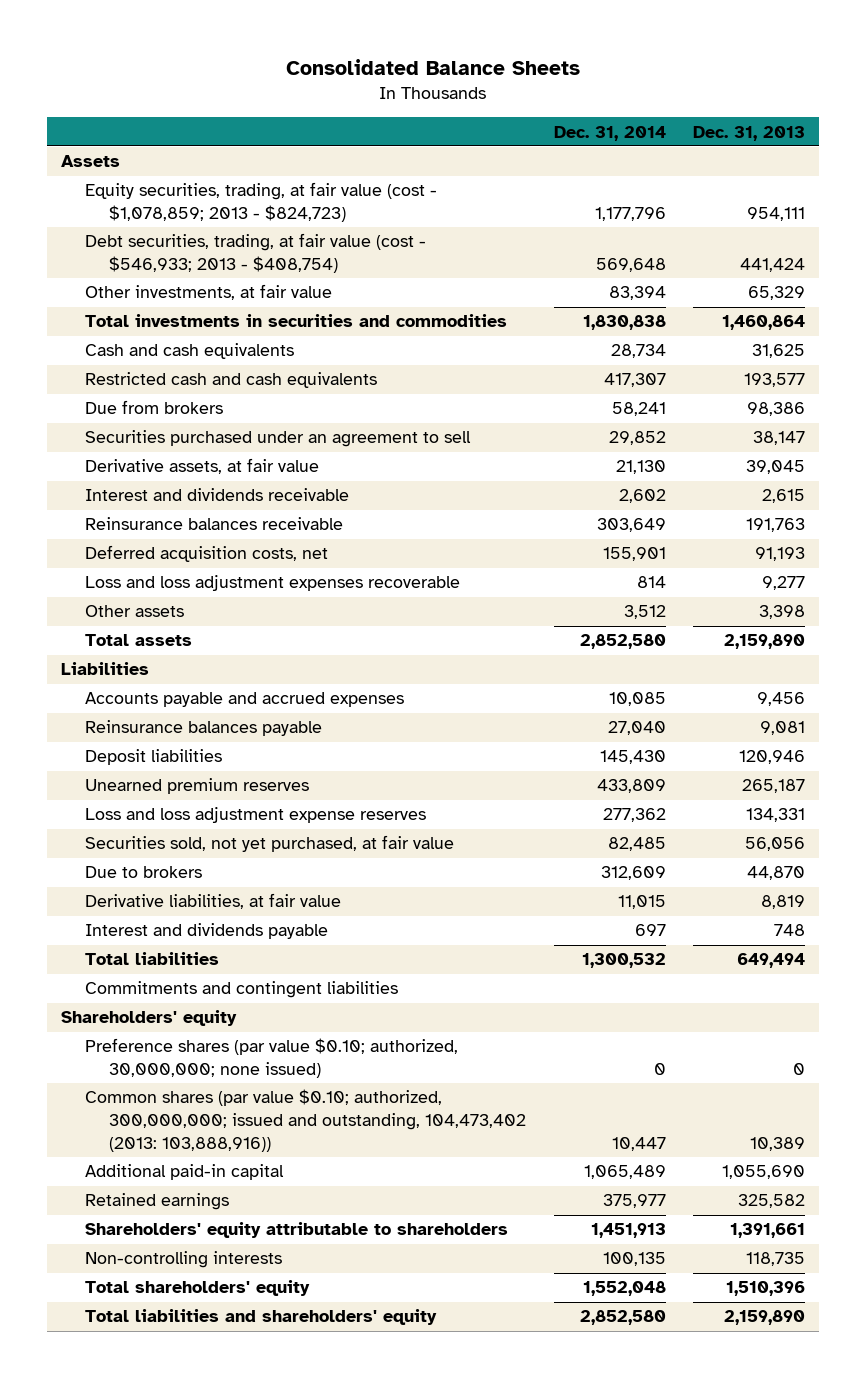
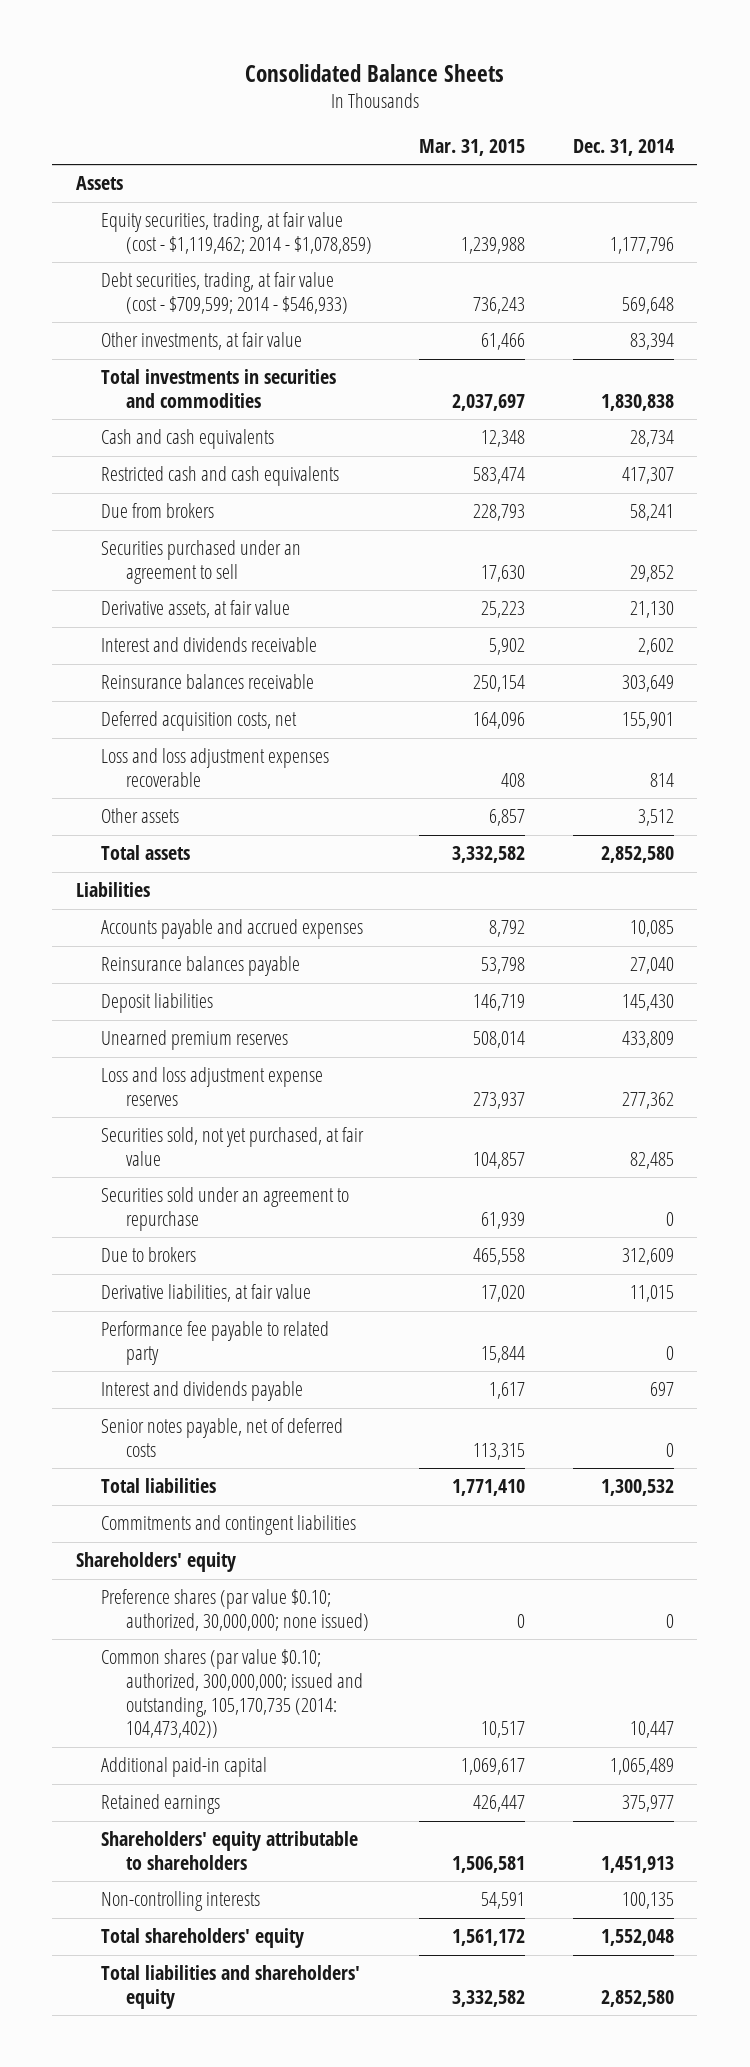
[692,125,805,141] Dec. 31, 2013 -> none
none -> [419,138,526,156] Mar. 31, 2015
[84,182,437,222] Equity securities, trading, at fair value (cost - $1,078,859; 2013 - $824,723) -> [100,212,372,254] Equity securities, trading, at fair value (cost - $1,119,462; 2014 - $1,078,859)
[84,233,426,273] Debt securities, trading, at fair value (cost - $546,933; 2013 - $408,754) -> [100,272,348,314] Debt securities, trading, at fair value (cost - $709,599; 2014 - $546,933)
none -> [100,1187,349,1231] Securities sold under an agreement to repurchase
none -> [100,1321,329,1365] Performance fee payable to related party
none -> [100,1418,343,1457] Senior notes payable, net of deferred costs
[84,1089,527,1152] Common shares (par value $0.10; authorized, 300,000,000; issued and outstanding, 104,473,402 (2013: 103,888,916)) -> [100,1649,363,1739] Common shares (par value $0.10; authorized, 300,000,000; issued and outstanding, 105,170,735 (2014: 104,473,402))

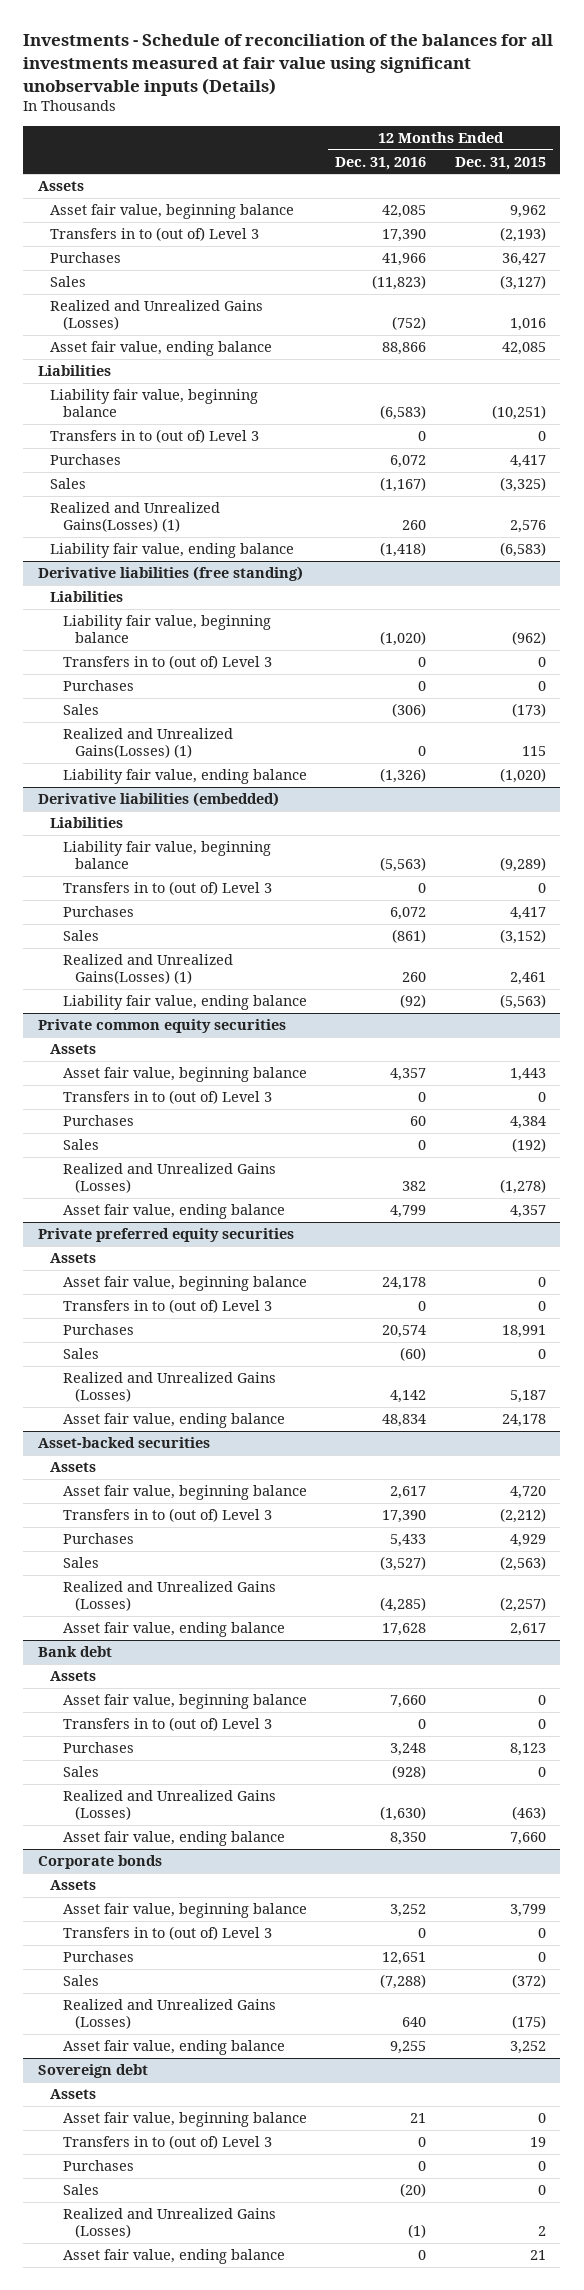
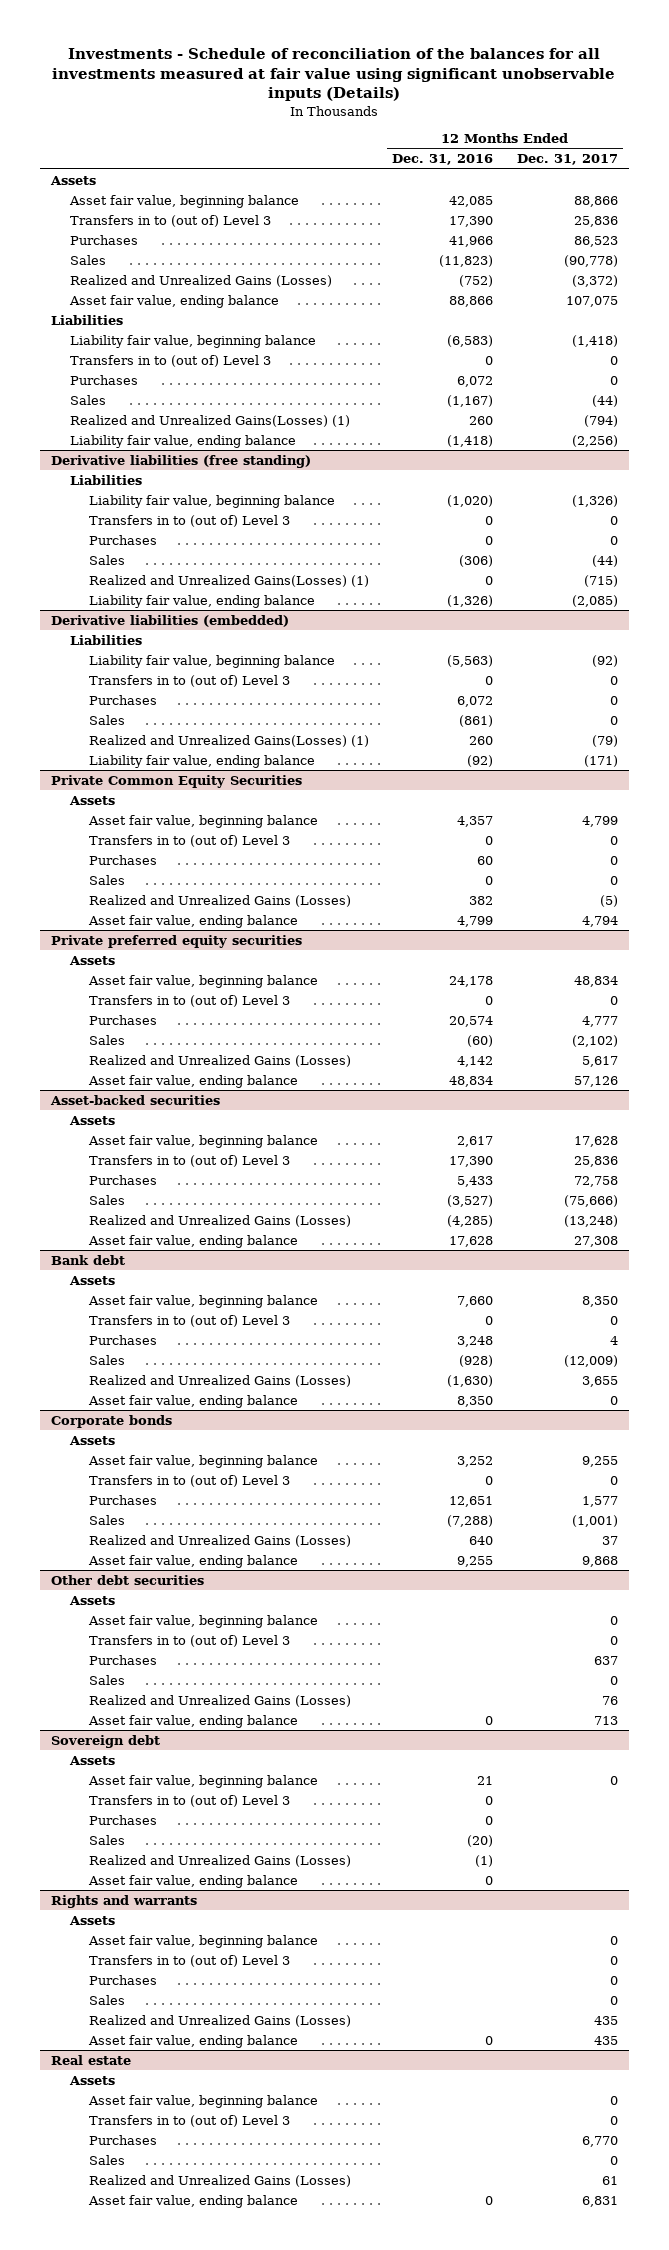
[454,156,546,170] Dec. 31, 2015 -> none
none -> [516,154,618,166] Dec. 31, 2017
[37,1019,286,1034] Private common equity securities -> [51,774,303,788] Private Common Equity Securities
none -> [51,1574,205,1585] Other debt securities
none -> [69,1595,116,1605] Assets
none -> [88,1614,319,1628] Asset fair value, beginning balance
none -> [89,1634,291,1647] Transfers in to (out of) Level 3
none -> [89,1654,158,1665] Purchases
none -> [89,1674,126,1685] Sales
none -> [89,1694,352,1707] Realized and Unrealized Gains (Losses)
none -> [88,1714,299,1728] Asset fair value, ending balance
none -> [51,1894,198,1908] Rights and warrants
none -> [69,1915,116,1925] Assets
none -> [88,1934,319,1948] Asset fair value, beginning balance
none -> [89,1954,291,1967] Transfers in to (out of) Level 3
none -> [89,1974,158,1985] Purchases
none -> [89,1994,126,2005] Sales
none -> [89,2014,352,2027] Realized and Unrealized Gains (Losses)
none -> [88,2034,299,2048] Asset fair value, ending balance
none -> [51,2054,132,2065] Real estate
none -> [69,2075,116,2085] Assets
none -> [88,2094,319,2108] Asset fair value, beginning balance
none -> [89,2114,291,2127] Transfers in to (out of) Level 3
none -> [89,2134,158,2145] Purchases
none -> [89,2154,126,2165] Sales
none -> [89,2174,352,2187] Realized and Unrealized Gains (Losses)
none -> [88,2194,299,2208] Asset fair value, ending balance

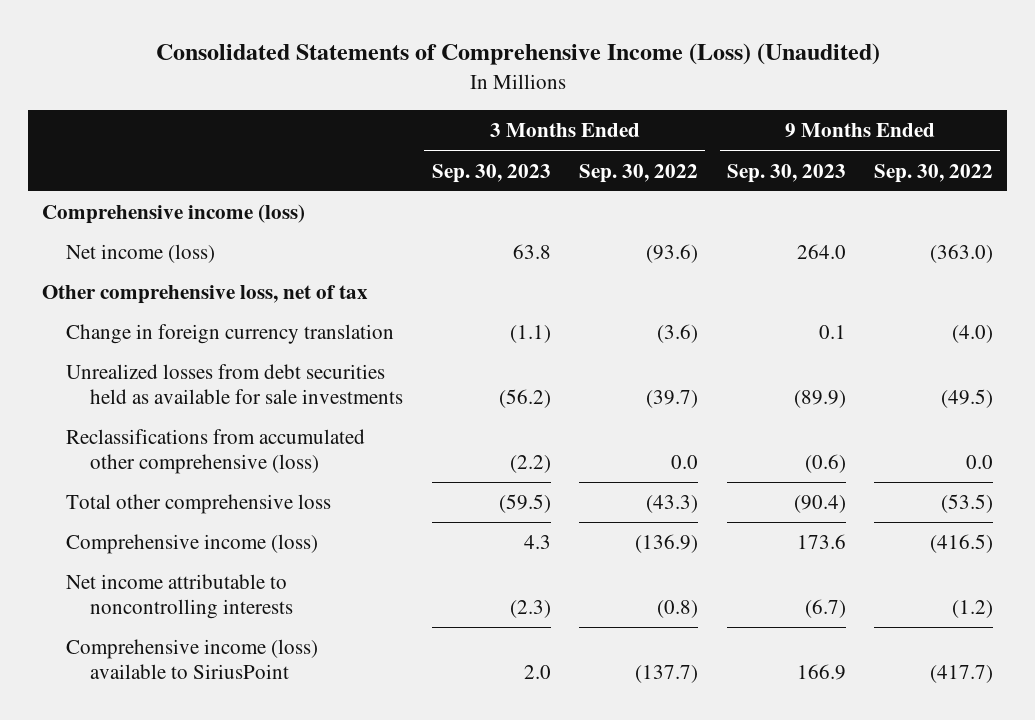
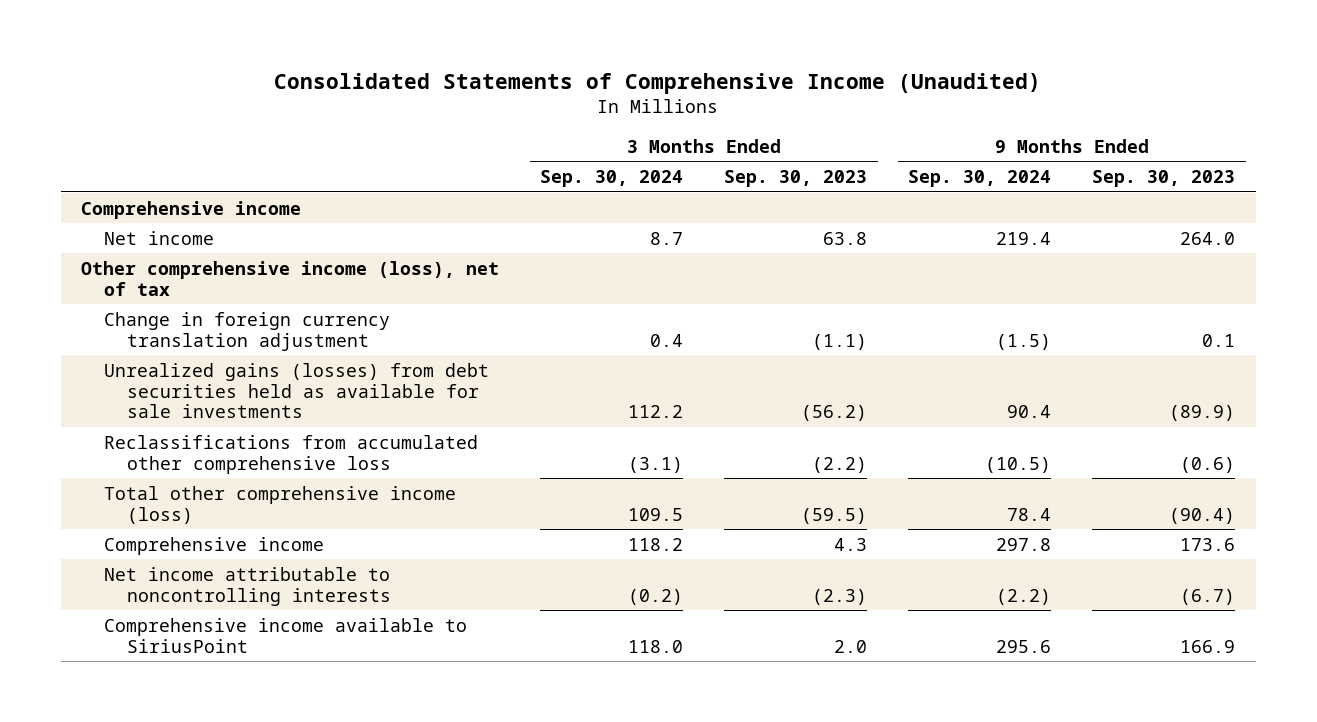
[155,43,880,66] Consolidated Statements of Comprehensive Income (Loss) (Unaudited) -> [274,72,1042,94] Consolidated Statements of Comprehensive Income (Unaudited)
[579,163,699,183] Sep. 30, 2022 -> none
[874,163,994,183] Sep. 30, 2022 -> none
none -> [540,170,684,188] Sep. 30, 2024
none -> [908,170,1052,188] Sep. 30, 2024
[42,204,306,225] Comprehensive income (loss) -> [81,200,302,219] Comprehensive income
[66,244,216,264] Net income (loss) -> [104,230,215,245] Net income
[42,285,369,305] Other comprehensive loss, net of tax -> [81,260,500,296] Other comprehensive income (loss), net of tax
[66,324,395,345] Change in foreign currency translation -> [104,311,391,351] Change in foreign currency translation adjustment
[66,364,404,404] Unrealized losses from debt securities held as available for sale investments -> [104,362,490,419] Unrealized gains (losses) from debt securities held as available for sale investments
[66,429,366,474] Reclassifications from accumulated other comprehensive (loss) -> [104,434,479,474] Reclassifications from accumulated other comprehensive loss
[66,494,332,515] Total other comprehensive loss -> [104,485,457,524] Total other comprehensive income (loss)
[66,534,319,555] Comprehensive income (loss) -> [104,536,325,555] Comprehensive income
[66,639,319,679] Comprehensive income (loss) available to SiriusPoint -> [104,617,468,653] Comprehensive income available to SiriusPoint

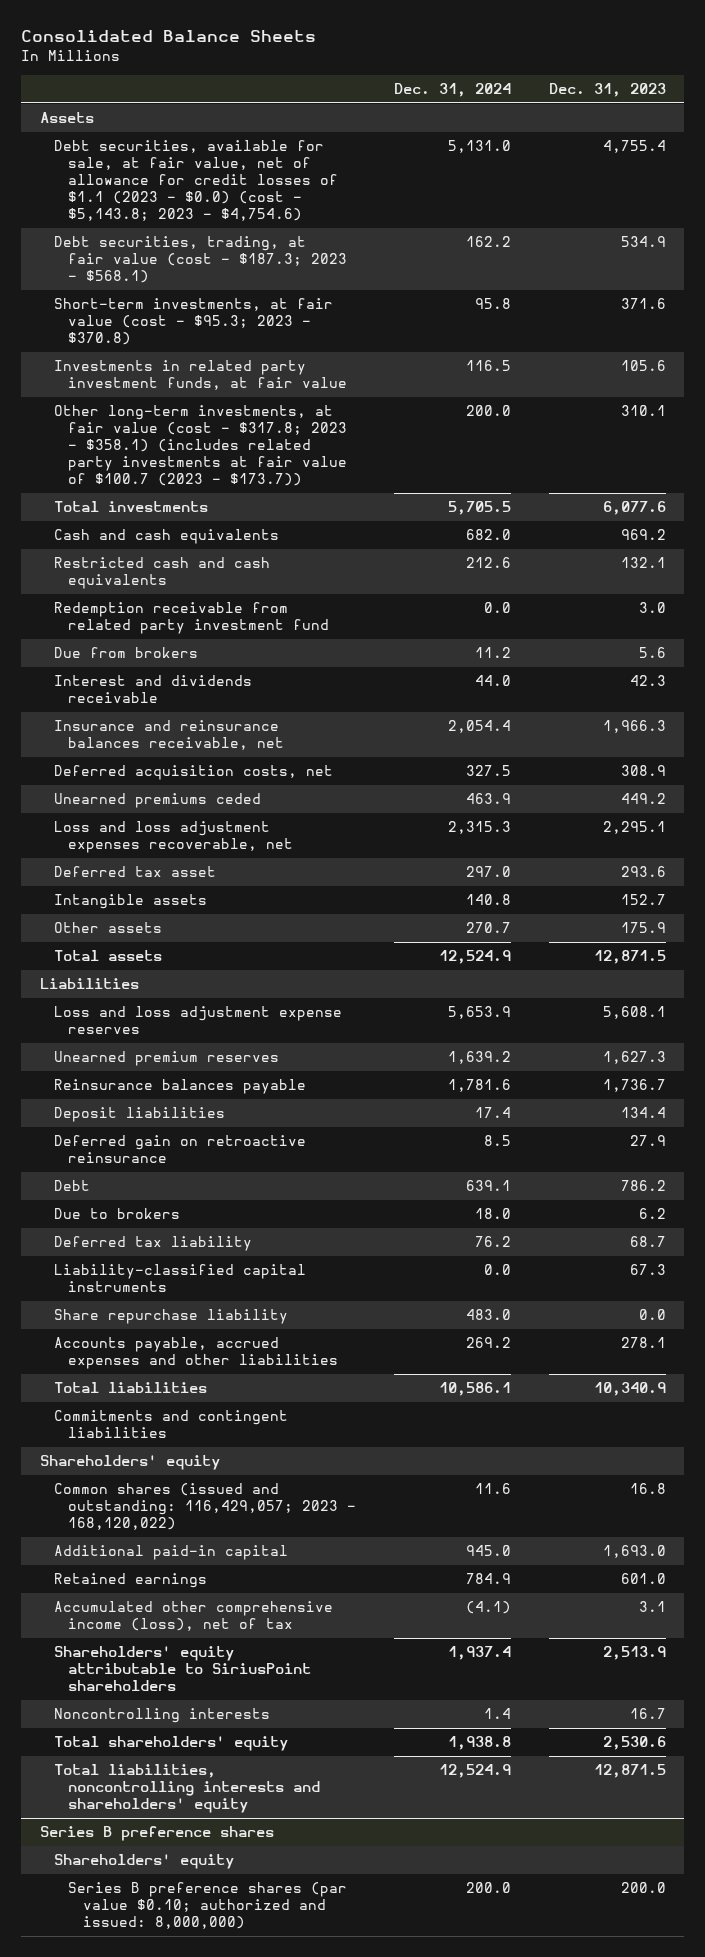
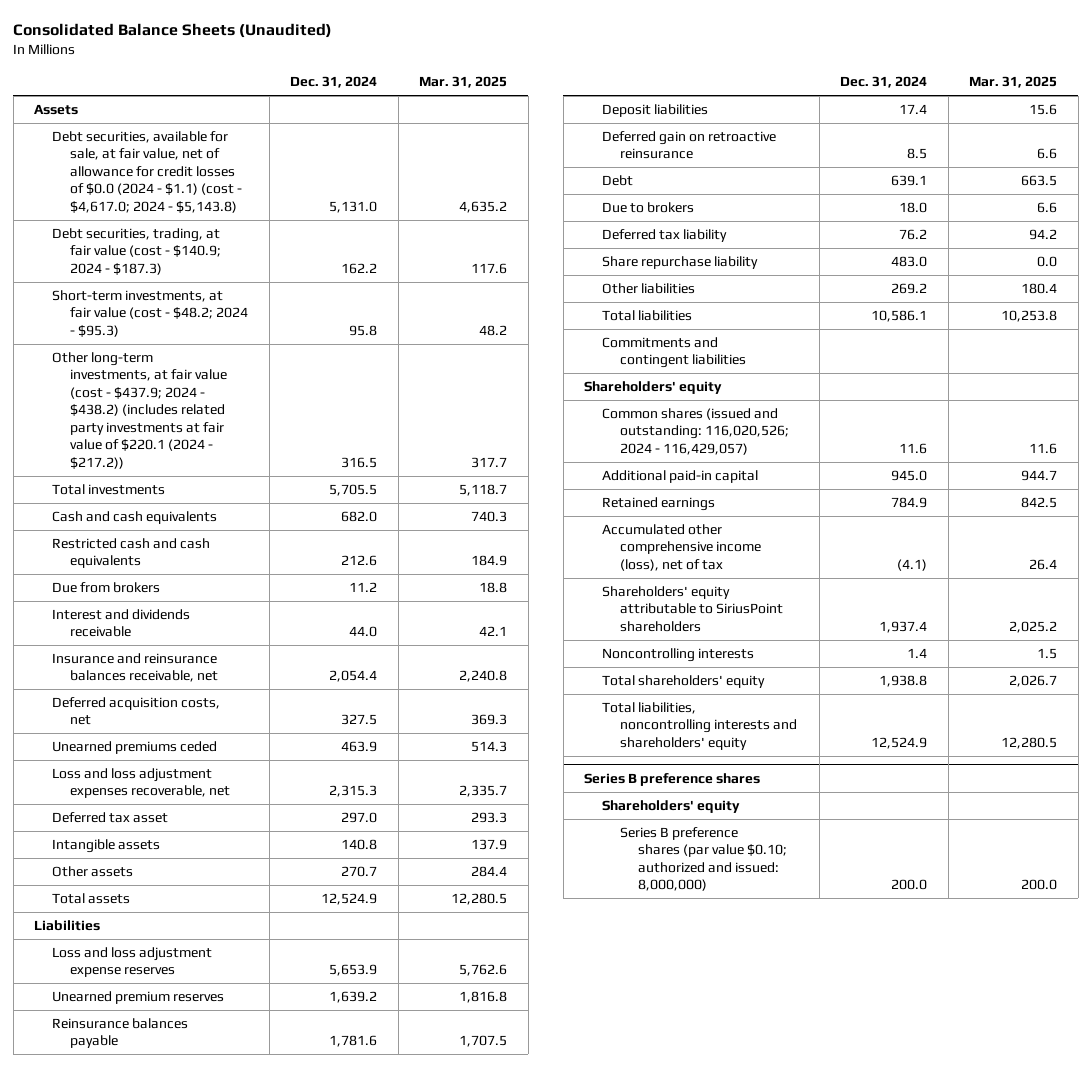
[20,30,316,43] Consolidated Balance Sheets -> [13,23,333,39] Consolidated Balance Sheets (Unaudited)
[548,82,666,97] Dec. 31, 2023 -> none
none -> [419,76,508,89] Mar. 31, 2025
[54,360,348,391] Investments in related party investment funds, at fair value -> none
[54,140,339,222] Debt securities, available for sale, at fair value, net of allowance for credit losses of $1.1 (2023 - $0.0) (cost - $5,143.8; 2023 - $4,754.6) -> [52,131,243,213] Debt securities, available for sale, at fair value, net of allowance for credit losses of $0.0 (2024 - $1.1) (cost - $4,617.0; 2024 - $5,143.8)
[54,236,348,284] Debt securities, trading, at fair value (cost - $187.3; 2023 - $568.1) -> [52,228,222,275] Debt securities, trading, at fair value (cost - $140.9; 2024 - $187.3)
[54,298,334,346] Short-term investments, at fair value (cost - $95.3; 2023 - $370.8) -> [52,290,249,337] Short-term investments, at fair value (cost - $48.2; 2024 - $95.3)
[54,405,348,487] Other long-term investments, at fair value (cost - $317.8; 2023 - $358.1) (includes related party investments at fair value of $100.7 (2023 - $173.7)) -> [52,352,228,469] Other long-term investments, at fair value (cost - $437.9; 2024 - $438.2) (includes related party investments at fair value of $220.1 (2024 - $217.2))
[466,405,512,417] 200.0 -> [341,456,378,468] 316.5
[54,602,330,635] Redemption receivable from related party investment fund -> none
[54,1264,307,1293] Liability-classified capital instruments -> none
[54,1337,339,1370] Accounts payable, accrued expenses and other liabilities -> [602,283,696,295] Other liabilities
[54,1483,357,1531] Common shares (issued and outstanding: 116,429,057; 2023 - 168,120,022) -> [602,408,790,455] Common shares (issued and outstanding: 116,020,526; 2024 - 116,429,057)

